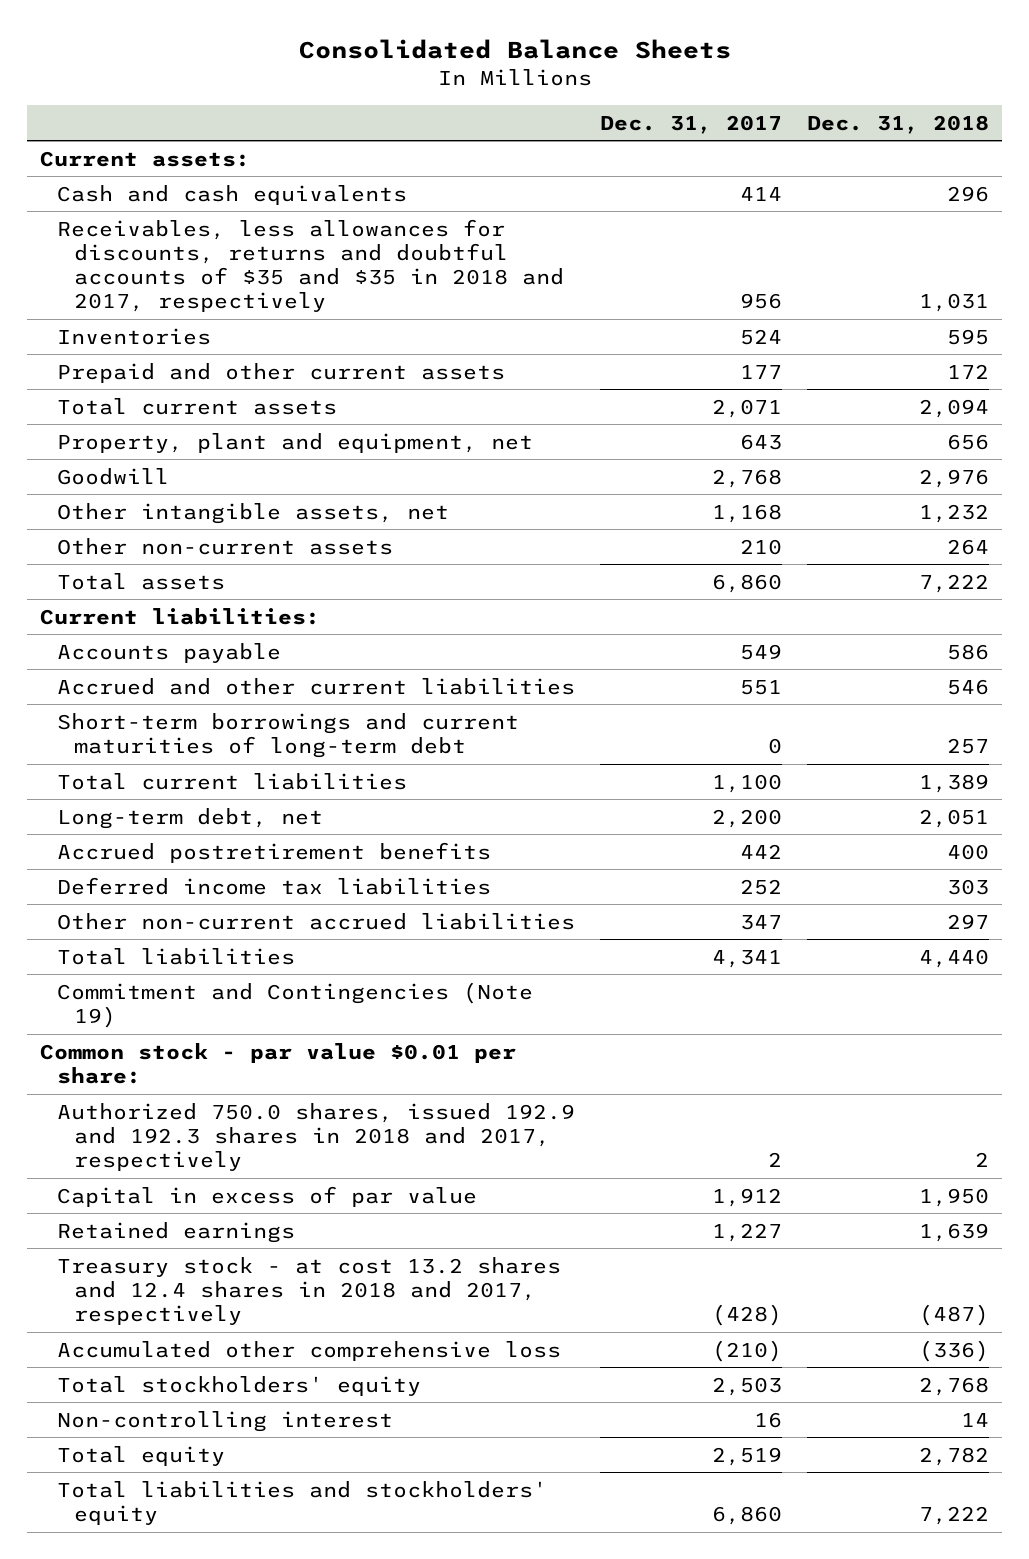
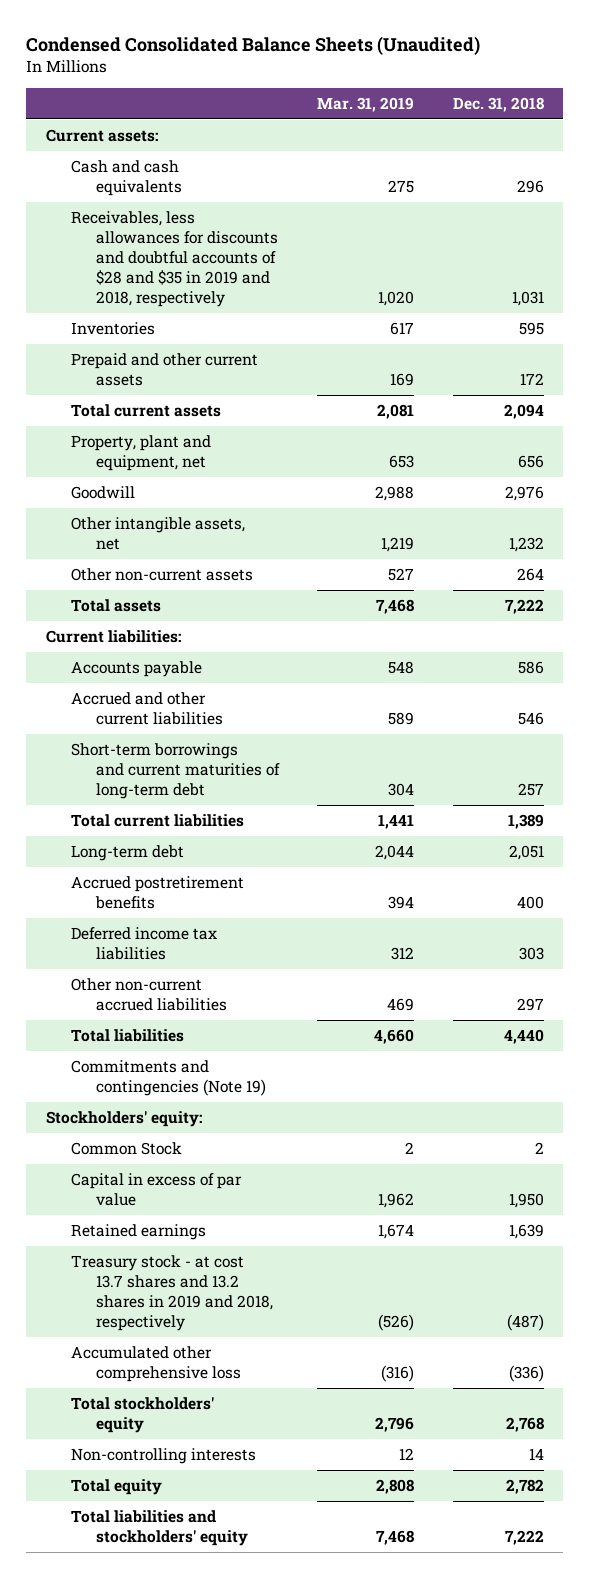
[298,39,731,60] Consolidated Balance Sheets -> [26,35,481,55] Condensed Consolidated Balance Sheets (Unaudited)
[600,114,783,134] Dec. 31, 2017 -> none
none -> [317,97,415,113] Mar. 31, 2019
[56,218,564,313] Receivables, less allowances for discounts, returns and doubtful accounts of $35 and $35 in 2018 and 2017, respectively -> [70,211,278,307] Receivables, less allowances for discounts and doubtful accounts of $28 and $35 in 2019 and 2018, respectively
[56,807,323,829] Long-term debt, net -> [70,845,184,862] Long-term debt
[39,1042,516,1084] Common stock - par value $0.01 per share: -> none
[56,981,533,1028] Commitment and Contingencies (Note 19) -> [70,1060,266,1097] Commitments and contingencies (Note 19)
none -> [45,1111,202,1128] Stockholders' equity:
[56,1102,575,1172] Authorized 750.0 shares, issued 192.9 and 192.3 shares in 2018 and 2017, respectively -> [70,1142,182,1156] Common Stock
[56,1256,561,1326] Treasury stock - at cost 13.2 shares and 12.4 shares in 2018 and 2017, respectively -> [70,1255,273,1332] Treasury stock - at cost 13.7 shares and 13.2 shares in 2019 and 2018, respectively
[56,1410,393,1432] Non-controlling interest -> [70,1448,256,1465] Non-controlling interests

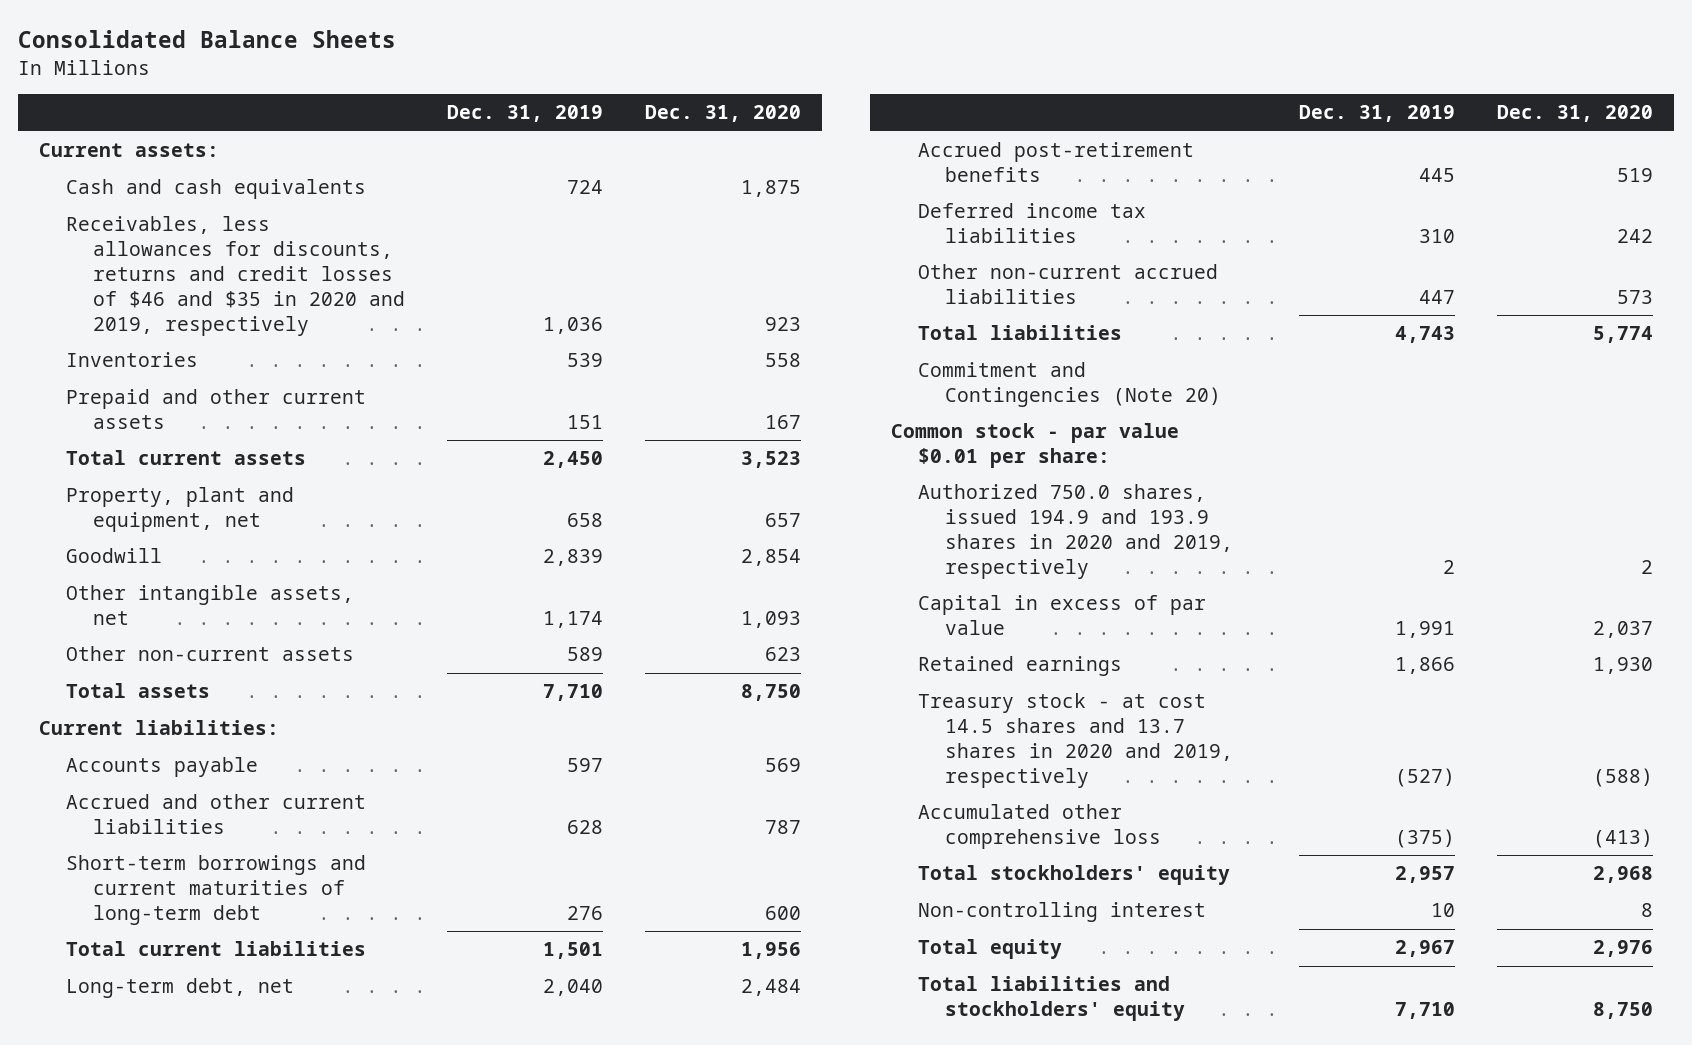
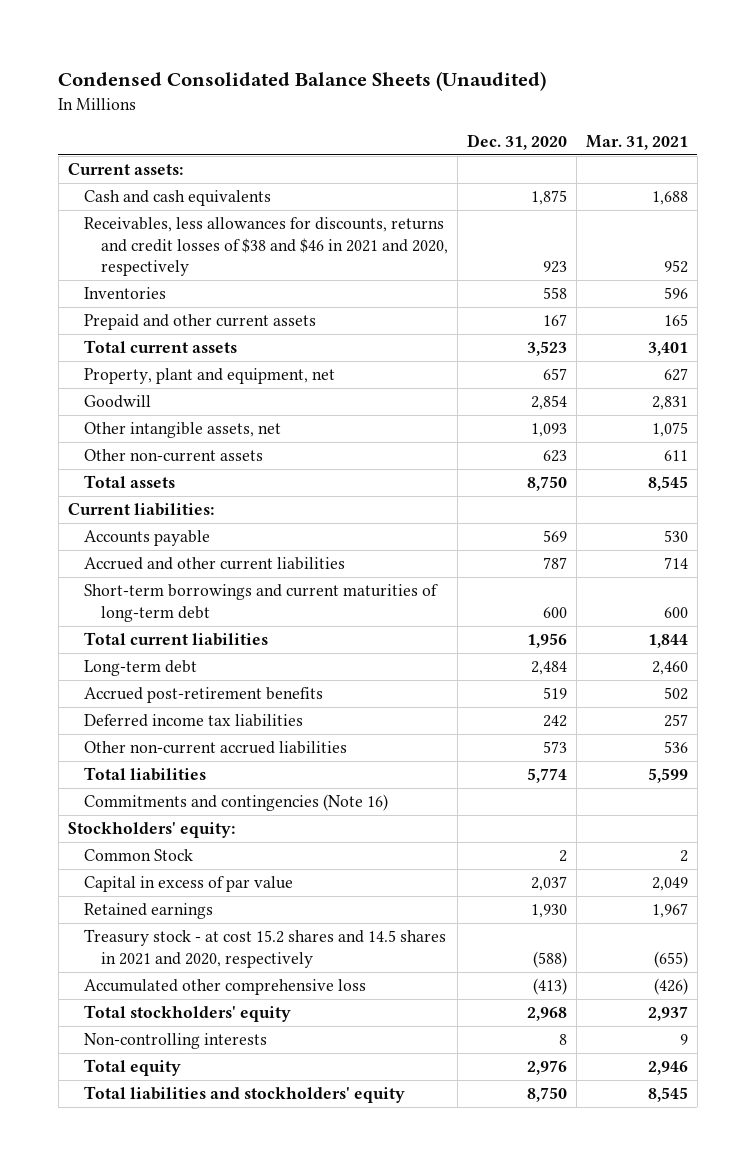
[17,30,396,49] Consolidated Balance Sheets -> [58,70,547,91] Condensed Consolidated Balance Sheets (Unaudited)
[446,105,603,123] Dec. 31, 2019 -> none
none -> [585,134,688,150] Mar. 31, 2021
[65,216,405,336] Receivables, less allowances for discounts, returns and credit losses of $46 and $35 in 2020 and 2019, respectively -> [84,217,448,277] Receivables, less allowances for discounts, returns and credit losses of $38 and $46 in 2021 and 2020, respectively
[65,978,294,999] Long-term debt, net -> [84,660,198,677] Long-term debt
[891,423,1180,469] Common stock - par value $0.01 per share: -> none
[918,362,1222,408] Commitment and Contingencies (Note 20) -> [84,794,389,812] Commitments and contingencies (Note 16)
none -> [67,822,235,839] Stockholders' equity:
[918,484,1234,579] Authorized 750.0 shares, issued 194.9 and 193.9 shares in 2020 and 2019, respectively -> [84,849,194,862] Common Stock
[918,693,1234,788] Treasury stock - at cost 14.5 shares and 13.7 shares in 2020 and 2019, respectively -> [84,929,447,968] Treasury stock - at cost 15.2 shares and 14.5 shares in 2021 and 2020, respectively
[918,902,1207,923] Non-controlling interest -> [84,1033,268,1050] Non-controlling interests

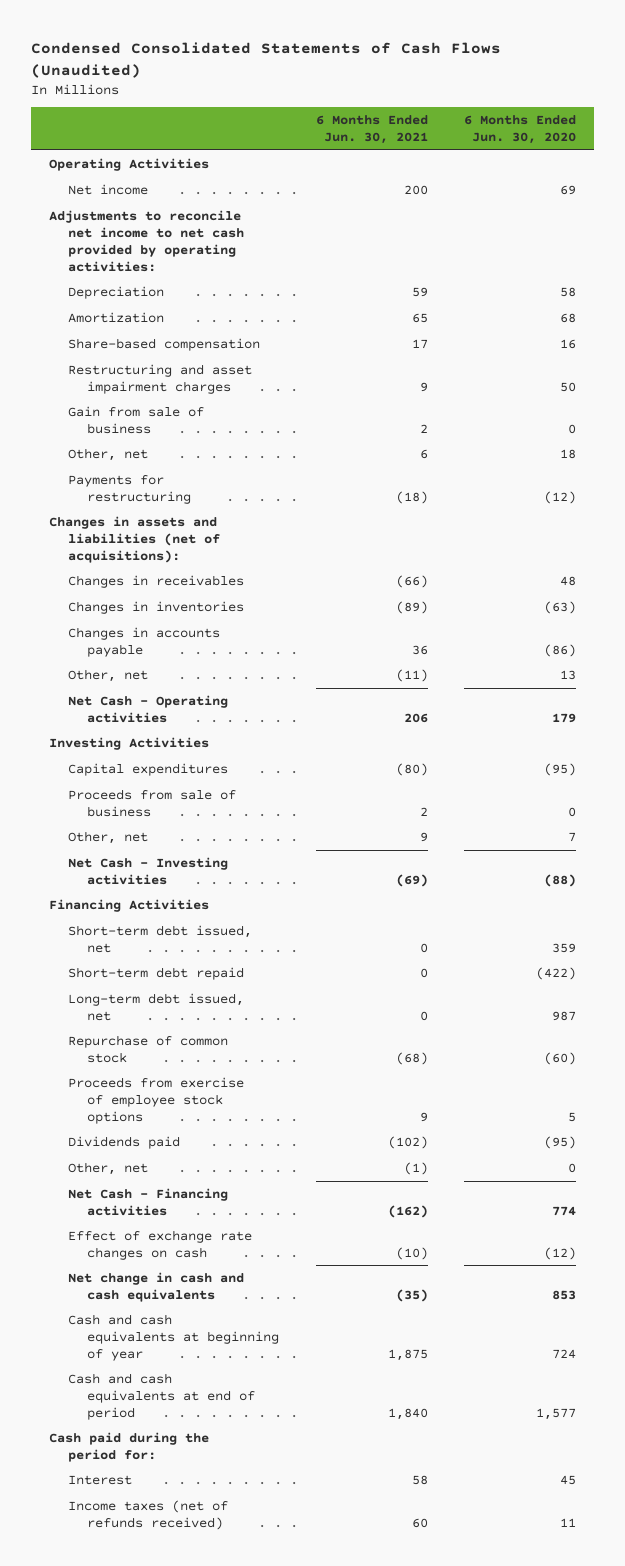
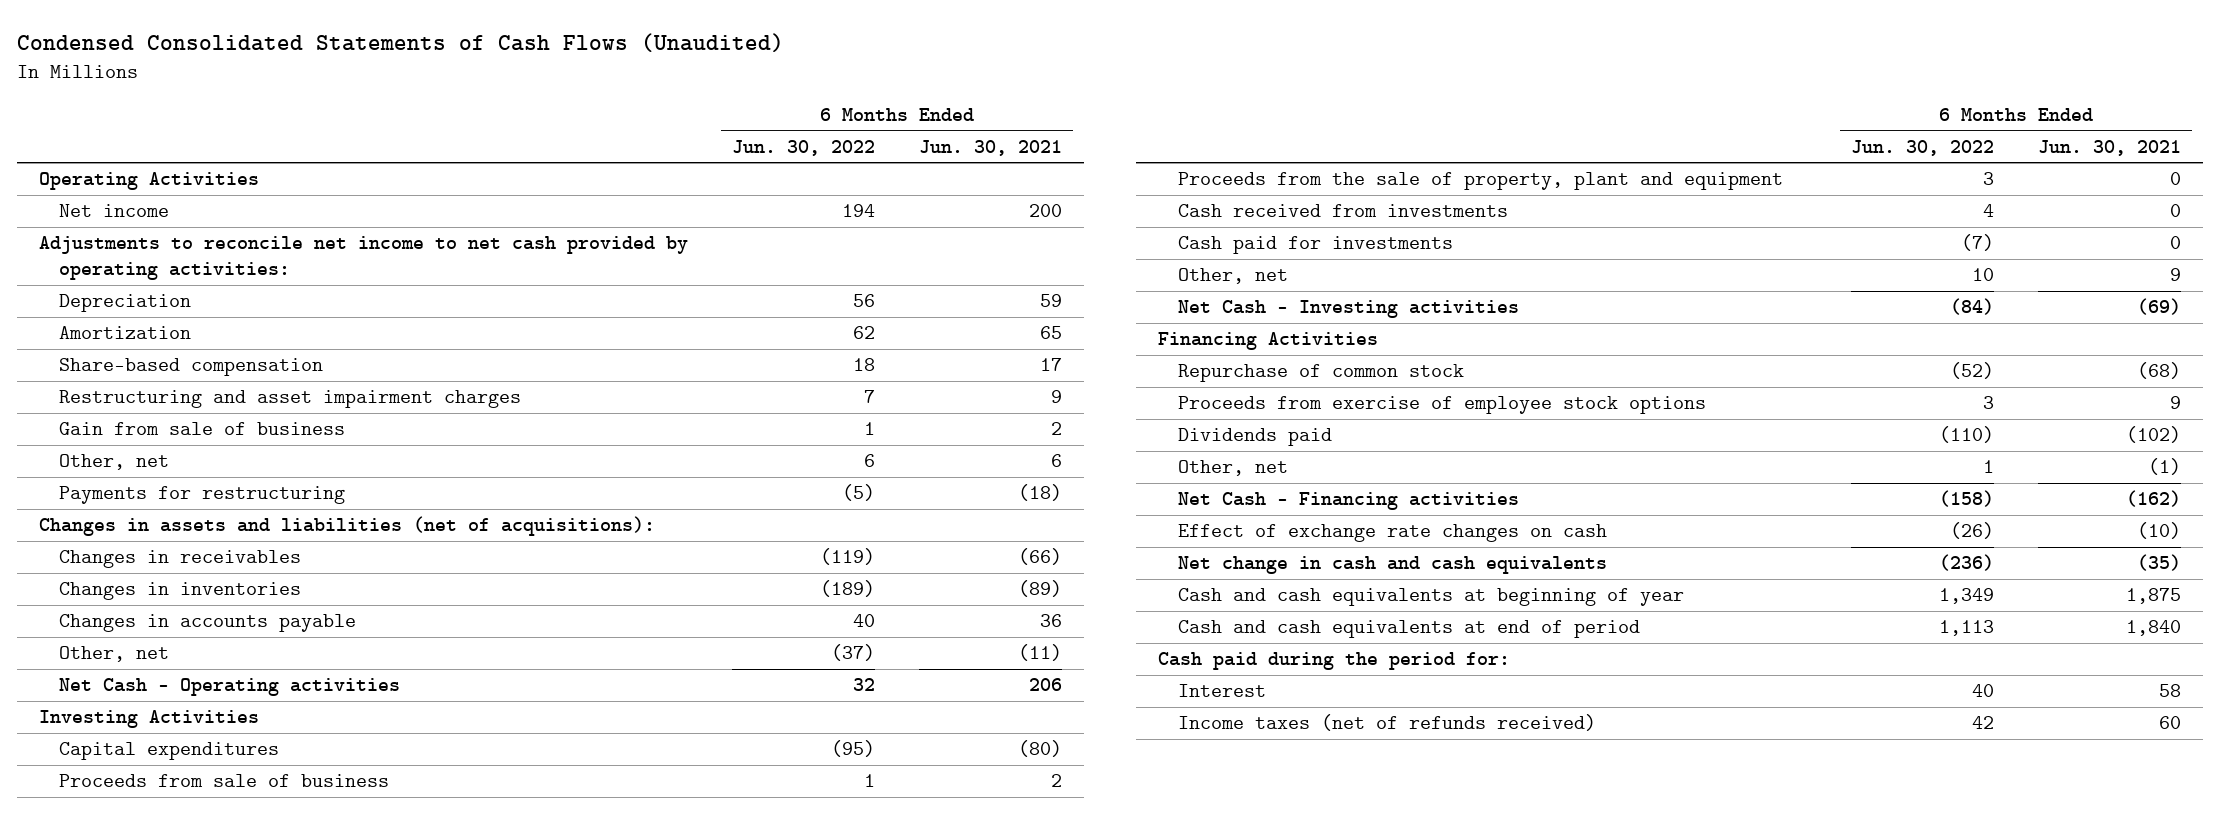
[463,115,576,145] 6 Months Ended Jun. 30, 2020 -> none
none -> [731,139,875,156] Jun. 30, 2022
none -> [1178,172,1784,191] Proceeds from the sale of property, plant and equipment
none -> [1178,204,1509,218] Cash received from investments
none -> [1178,236,1454,255] Cash paid for investments
[68,924,253,953] Short-term debt issued, net -> none
[68,966,245,980] Short-term debt repaid -> none
[68,992,245,1021] Long-term debt issued, net -> none

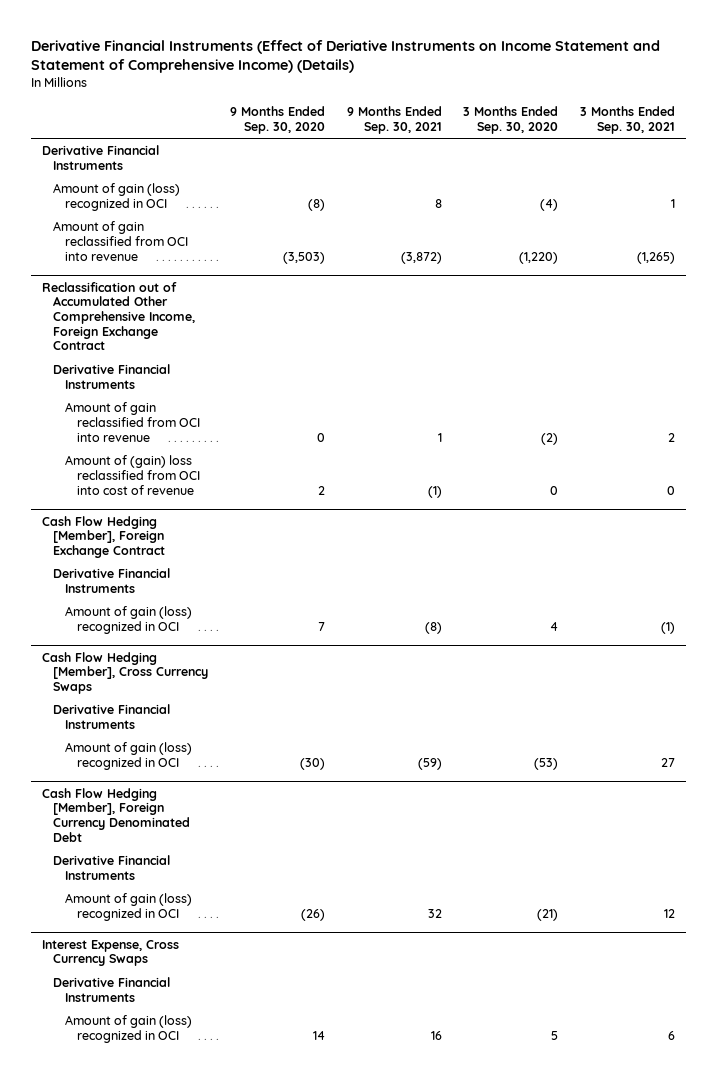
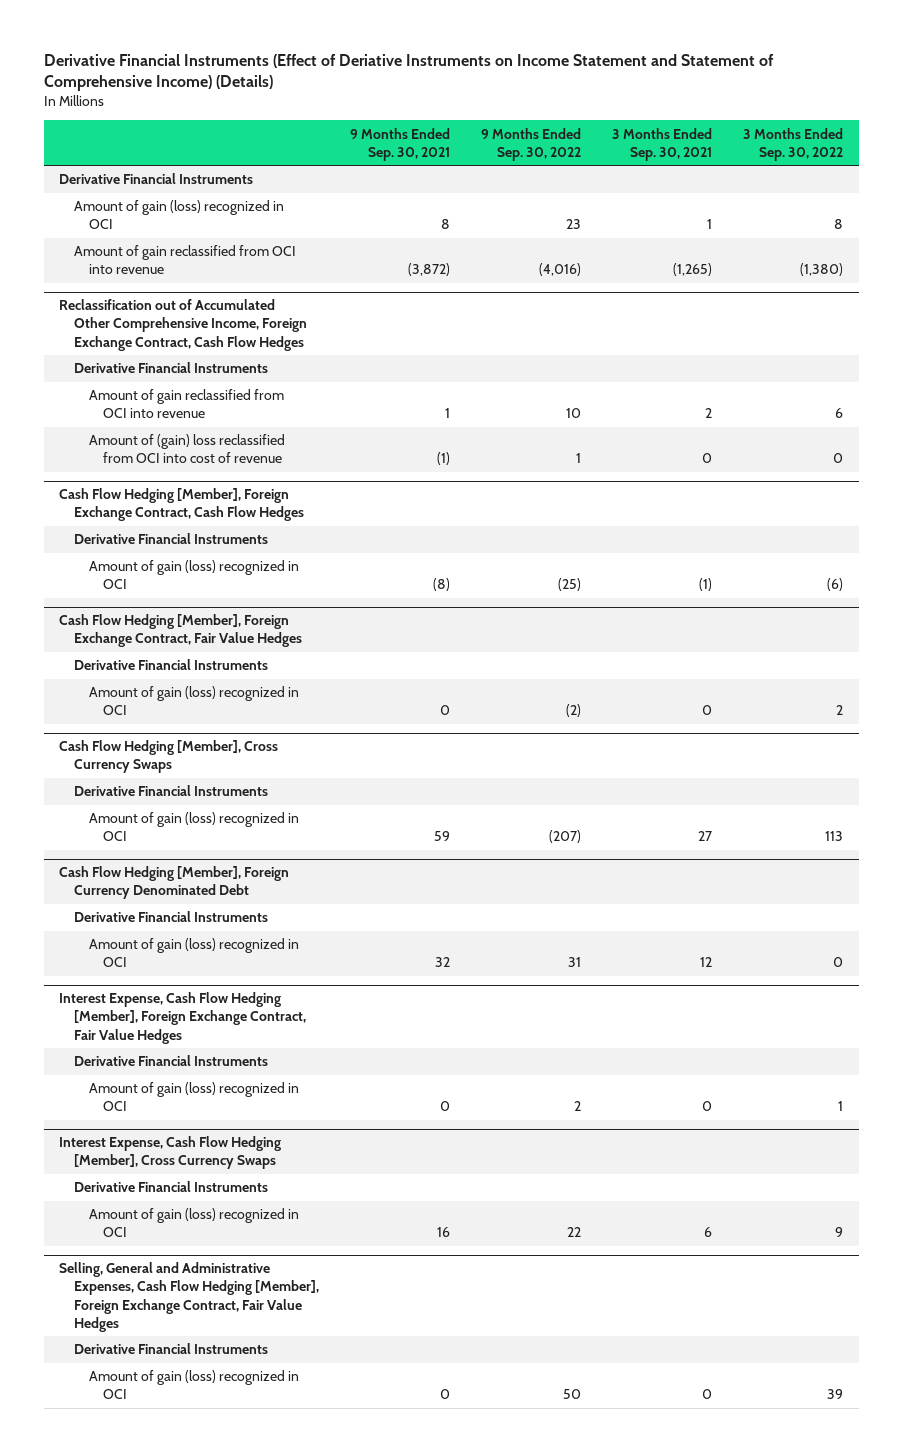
[230,106,326,134] 9 Months Ended Sep. 30, 2020 -> none
[463,106,559,134] 3 Months Ended Sep. 30, 2020 -> none
none -> [481,127,582,161] 9 Months Ended Sep. 30, 2022
none -> [743,127,844,161] 3 Months Ended Sep. 30, 2022
[41,281,196,351] Reclassification out of Accumulated Other Comprehensive Income, Foreign Exchange Contract -> [59,299,308,351] Reclassification out of Accumulated Other Comprehensive Income, Foreign Exchange Contract, Cash Flow Hedges
[41,515,166,558] Cash Flow Hedging [Member], Foreign Exchange Contract -> [59,488,305,522] Cash Flow Hedging [Member], Foreign Exchange Contract, Cash Flow Hedges
none -> [59,614,303,648] Cash Flow Hedging [Member], Foreign Exchange Contract, Fair Value Hedges
none -> [74,659,269,671] Derivative Financial Instruments
none -> [88,686,299,716] Amount of gain (loss) recognized in OCI
[417,757,442,770] (59) -> [434,831,451,842] 59
[41,939,179,967] Interest Expense, Cross Currency Swaps -> none
none -> [59,992,307,1044] Interest Expense, Cash Flow Hedging [Member], Foreign Exchange Contract, Fair Value Hedges
none -> [88,1082,299,1112] Amount of gain (loss) recognized in OCI
none -> [59,1136,282,1170] Interest Expense, Cash Flow Hedging [Member], Cross Currency Swaps
none -> [74,1181,269,1193] Derivative Financial Instruments
none -> [59,1262,320,1332] Selling, General and Administrative Expenses, Cash Flow Hedging [Member], Foreign Exchange Contract, Fair Value Hedges
none -> [74,1343,269,1355] Derivative Financial Instruments
none -> [88,1370,299,1400] Amount of gain (loss) recognized in OCI

